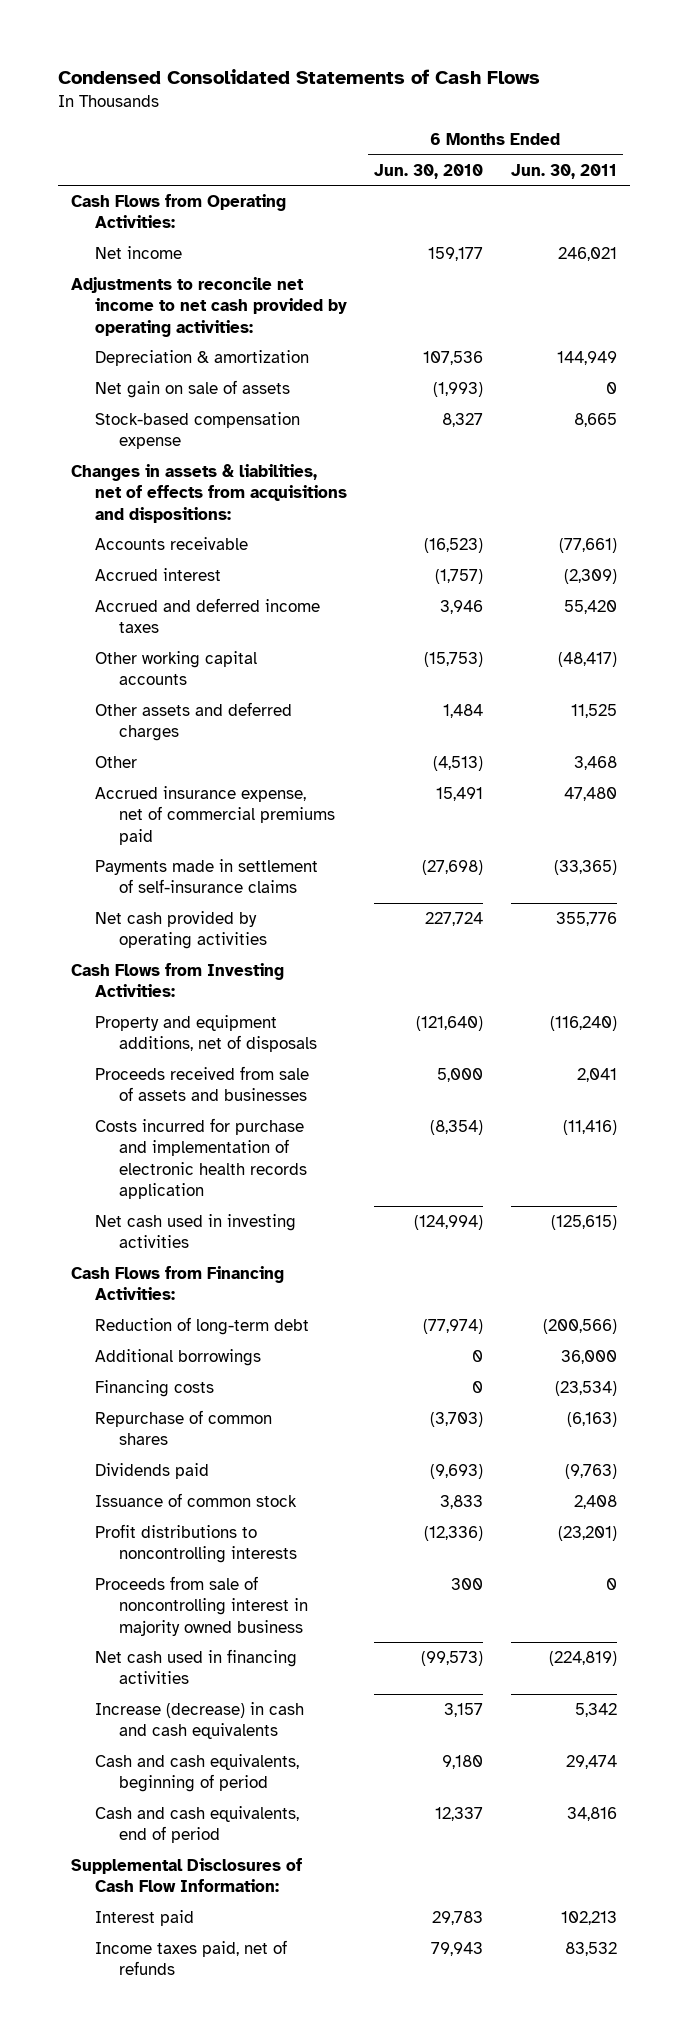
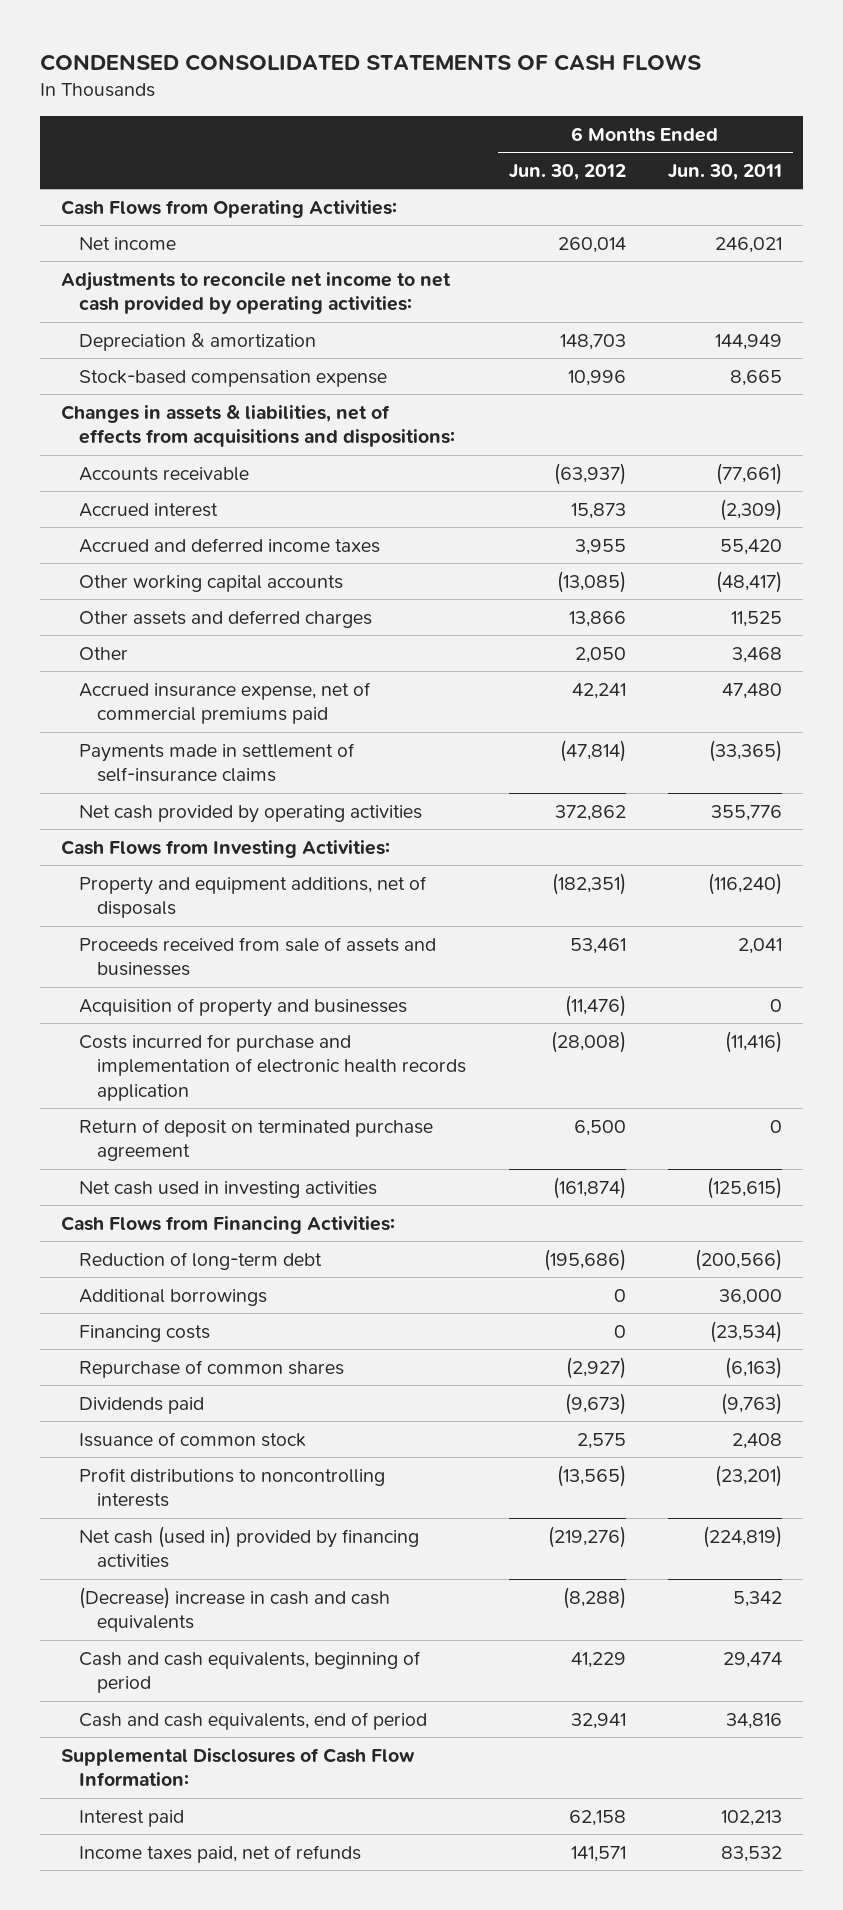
[57,68,540,84] Condensed Consolidated Statements of Cash Flows -> [39,53,701,71] CONDENSED CONSOLIDATED STATEMENTS OF CASH FLOWS
[374,163,484,179] Jun. 30, 2010 -> none
none -> [508,163,626,180] Jun. 30, 2012
[95,380,291,399] Net gain on sale of assets -> none
none -> [78,997,407,1017] Acquisition of property and businesses
none -> [78,1118,433,1162] Return of deposit on terminated purchase agreement
[95,1576,309,1636] Proceeds from sale of noncontrolling interest in majority owned business -> none
[95,1649,298,1685] Net cash used in financing activities -> [78,1525,419,1569] Net cash (used in) provided by financing activities
[95,1702,305,1740] Increase (decrease) in cash and cash equivalents -> [78,1586,390,1633] (Decrease) increase in cash and cash equivalents

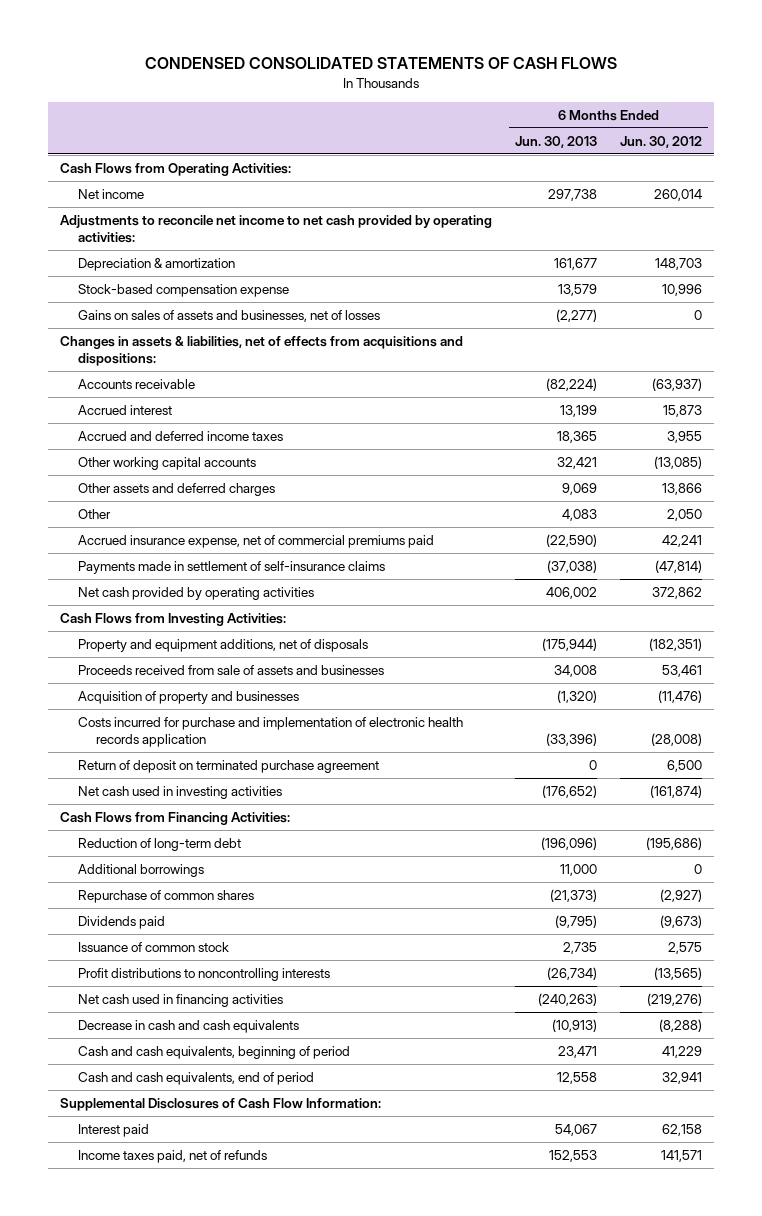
[668,163,783,180] Jun. 30, 2011 -> none
none -> [515,135,598,148] Jun. 30, 2013
none -> [77,310,380,323] Gains on sales of assets and businesses, net of losses
[78,1324,210,1342] Financing costs -> none
[78,1525,419,1569] Net cash (used in) provided by financing activities -> [77,994,283,1008] Net cash used in financing activities
[78,1586,390,1633] (Decrease) increase in cash and cash equivalents -> [77,1020,299,1034] Decrease in cash and cash equivalents

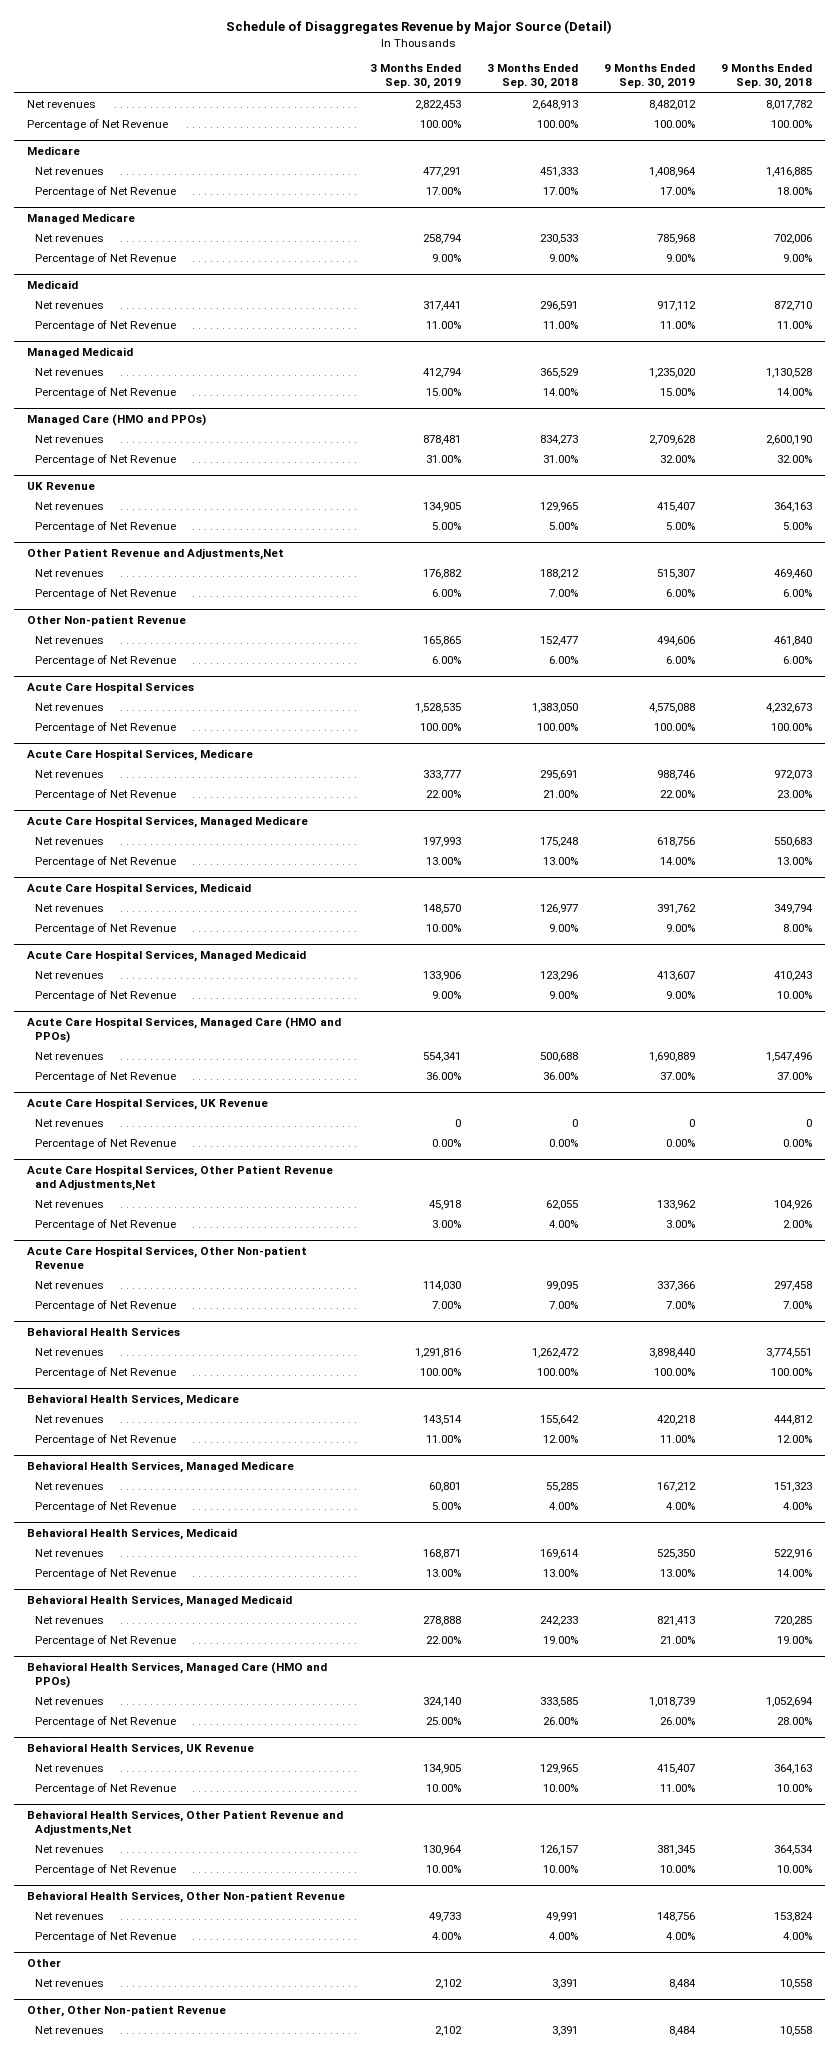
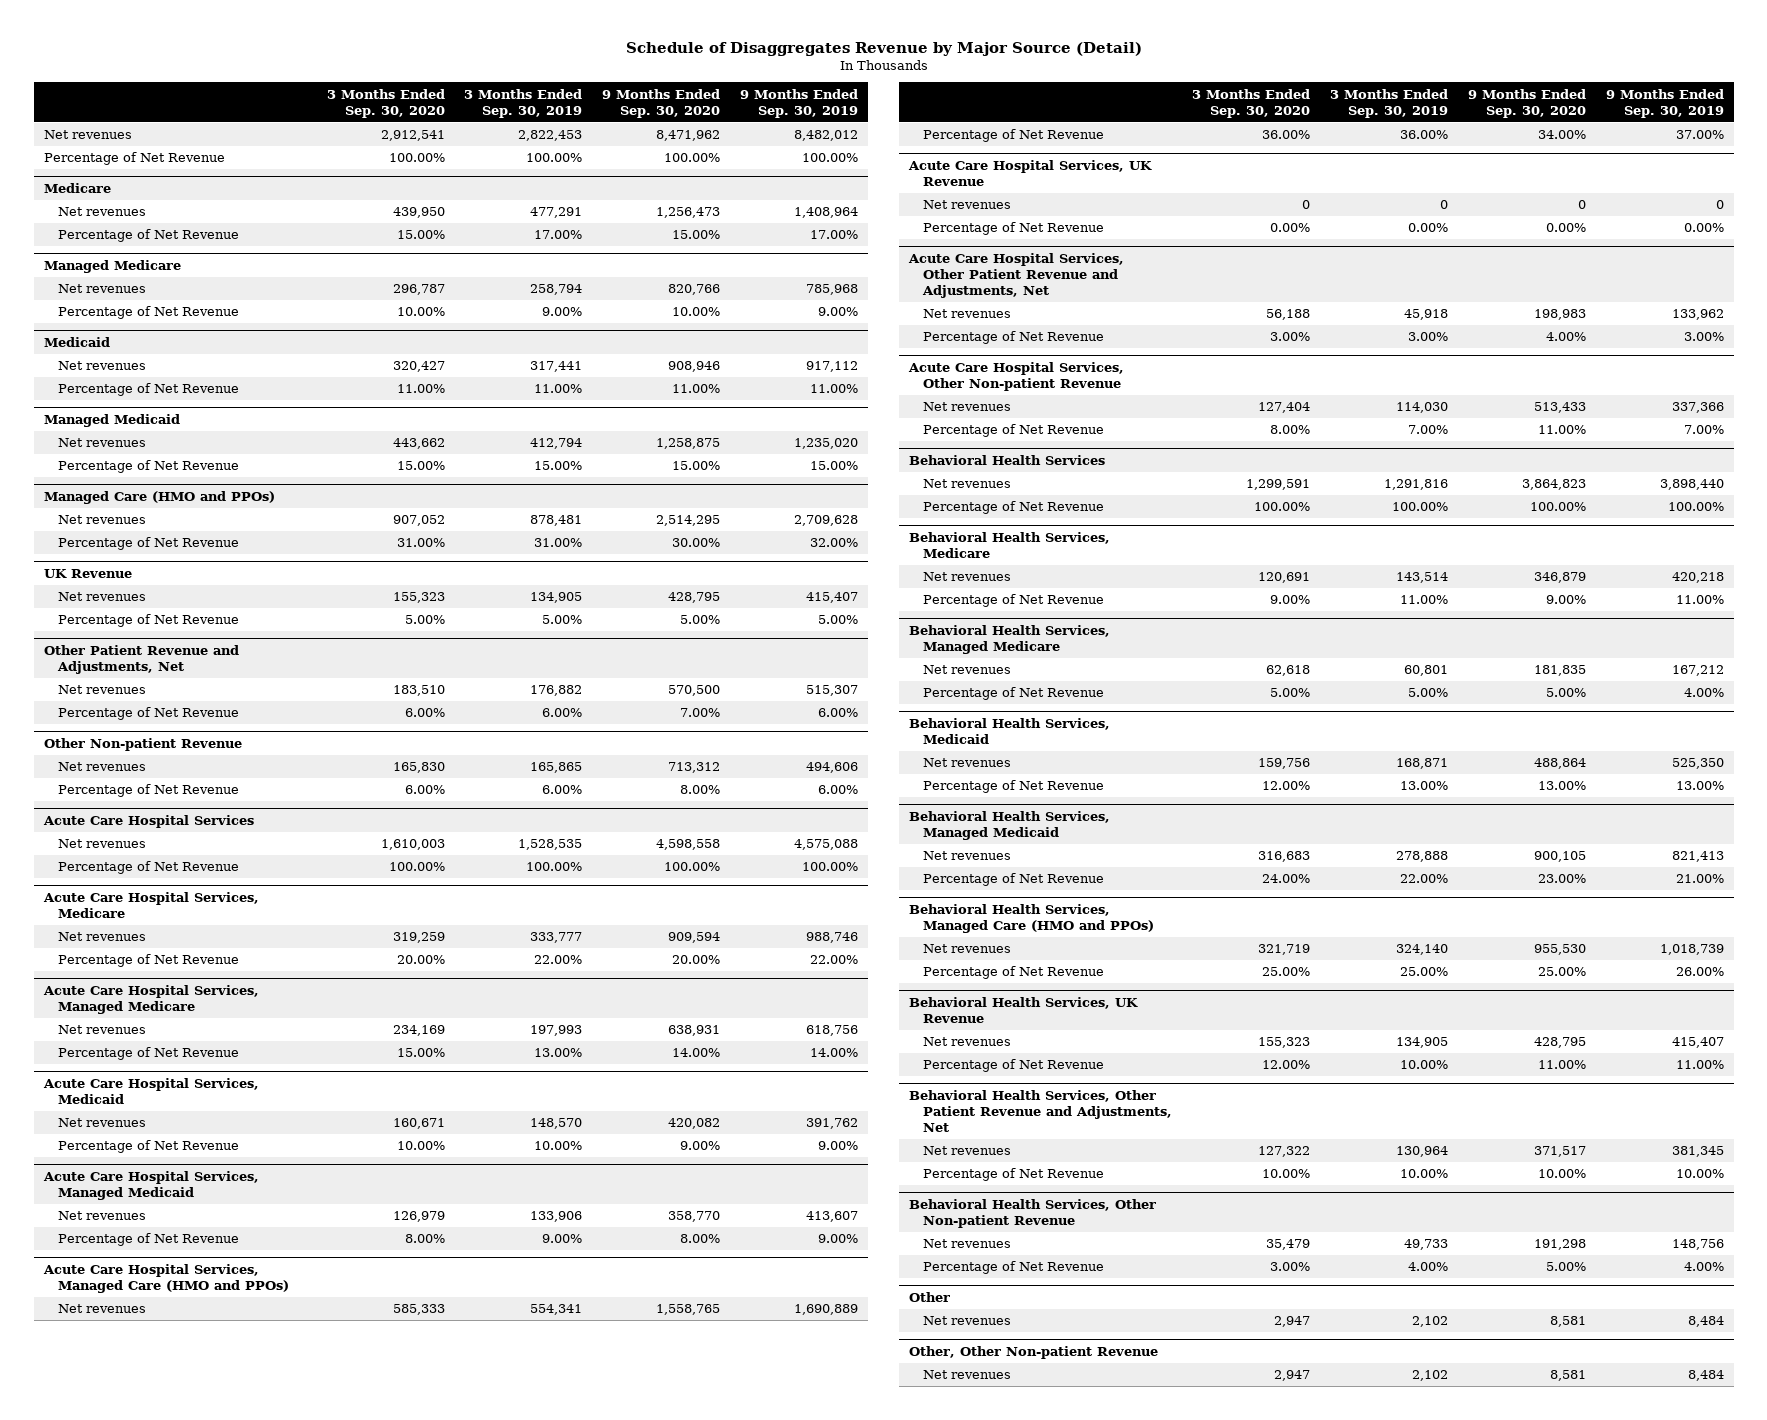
[487,64,579,90] 3 Months Ended Sep. 30, 2018 -> none
[720,64,812,90] 9 Months Ended Sep. 30, 2018 -> none
none -> [326,88,445,118] 3 Months Ended Sep. 30, 2020
none -> [602,88,721,118] 9 Months Ended Sep. 30, 2020
[26,548,284,561] Other Patient Revenue and Adjustments,Net -> [43,645,239,675] Other Patient Revenue and Adjustments, Net
[26,1165,333,1192] Acute Care Hospital Services, Other Patient Revenue and Adjustments,Net -> [908,253,1125,299] Acute Care Hospital Services, Other Patient Revenue and Adjustments, Net
[26,1810,343,1837] Behavioral Health Services, Other Patient Revenue and Adjustments,Net -> [909,1090,1173,1133] Behavioral Health Services, Other Patient Revenue and Adjustments, Net

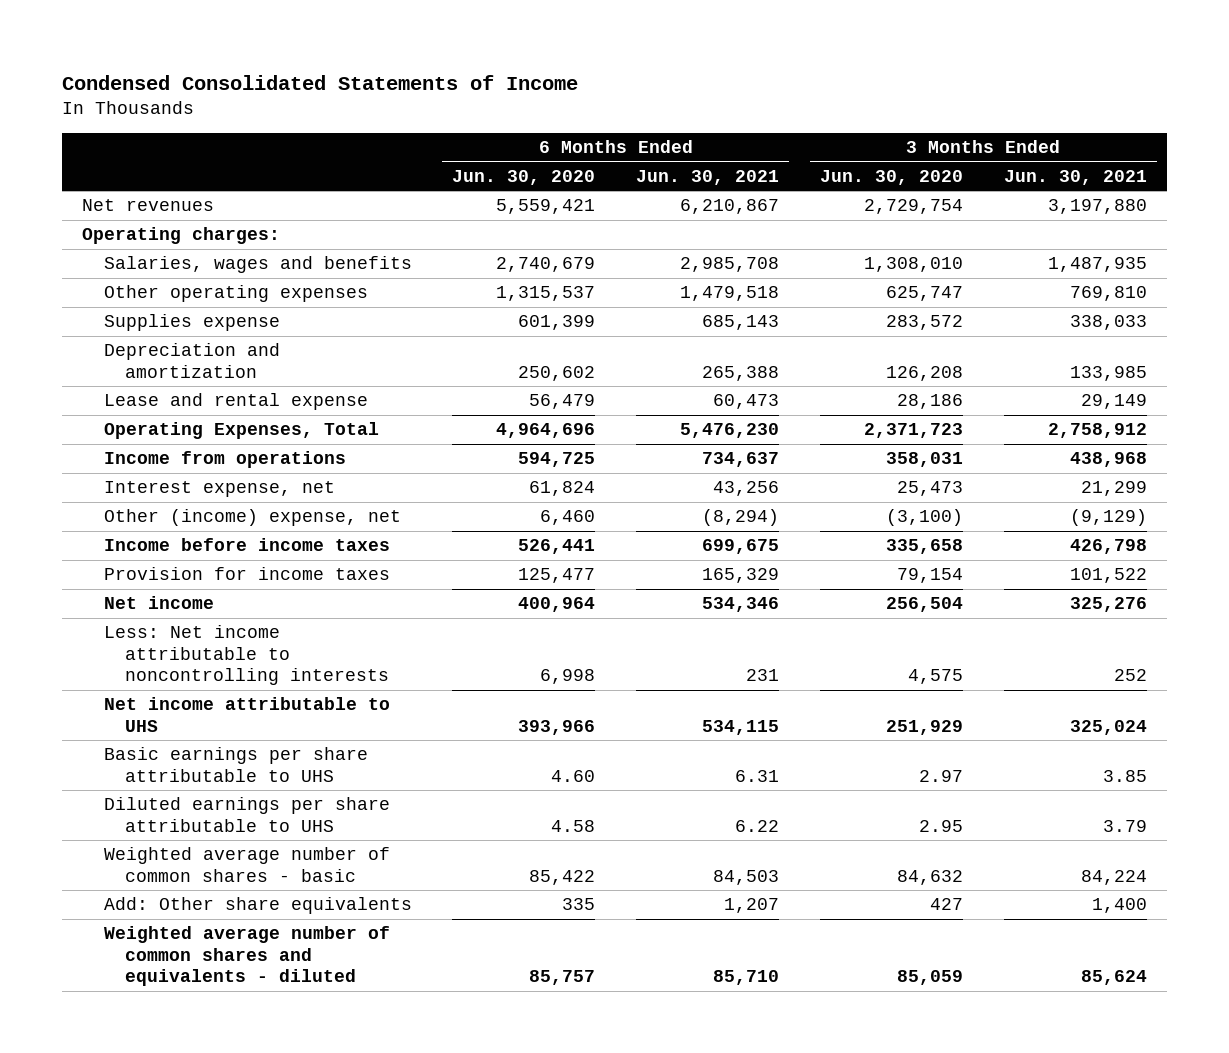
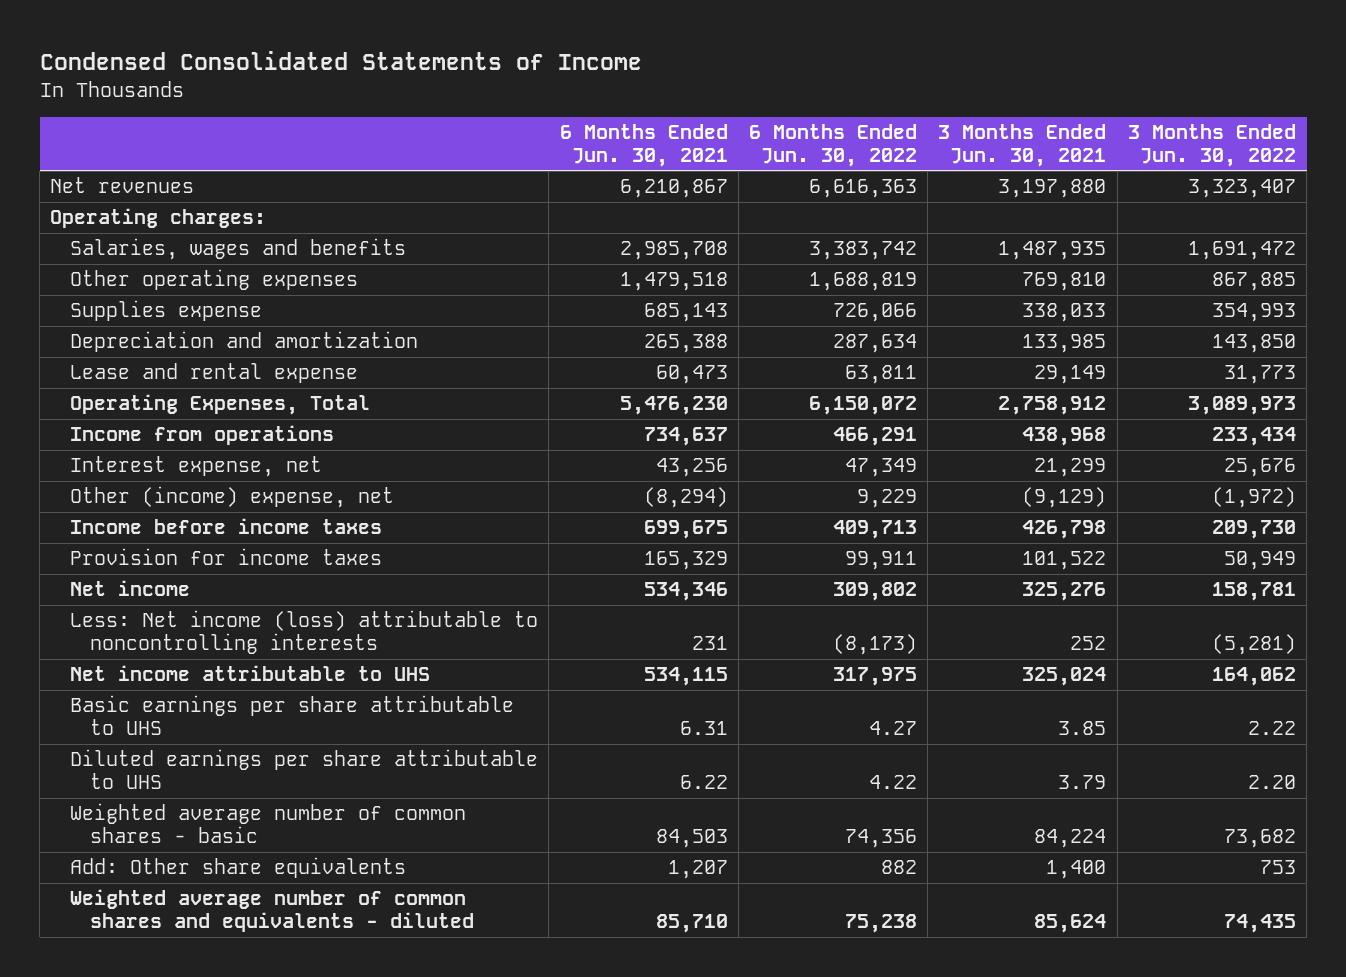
[452,169,596,185] Jun. 30, 2020 -> none
[819,169,963,185] Jun. 30, 2020 -> none
none -> [749,124,918,167] 6 Months Ended Jun. 30, 2022
none -> [1127,124,1296,167] 3 Months Ended Jun. 30, 2022
[103,625,390,686] Less: Net income attributable to noncontrolling interests -> [70,610,539,655] Less: Net income (loss) attributable to noncontrolling interests

